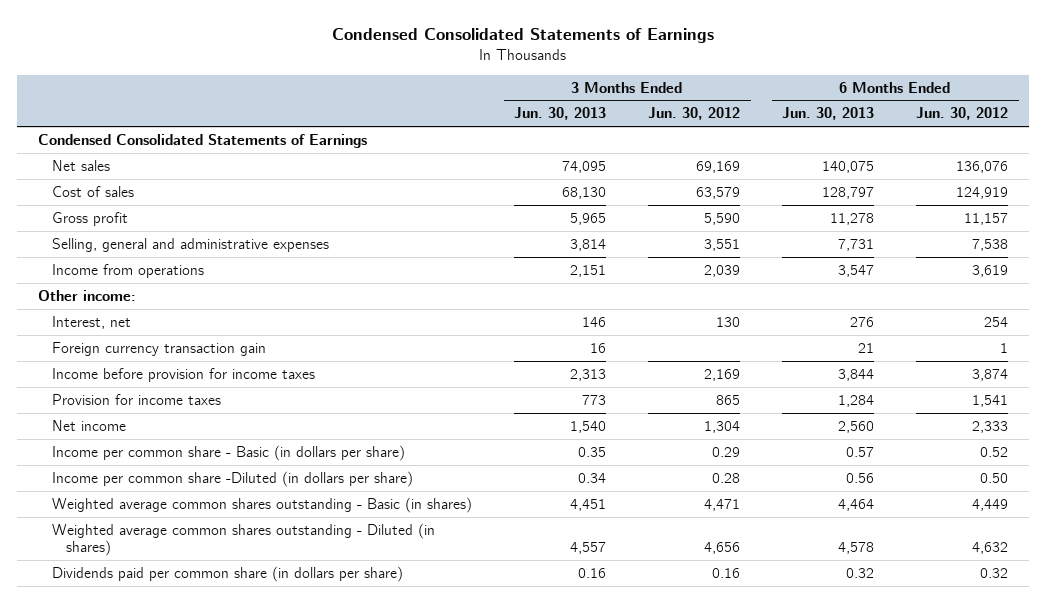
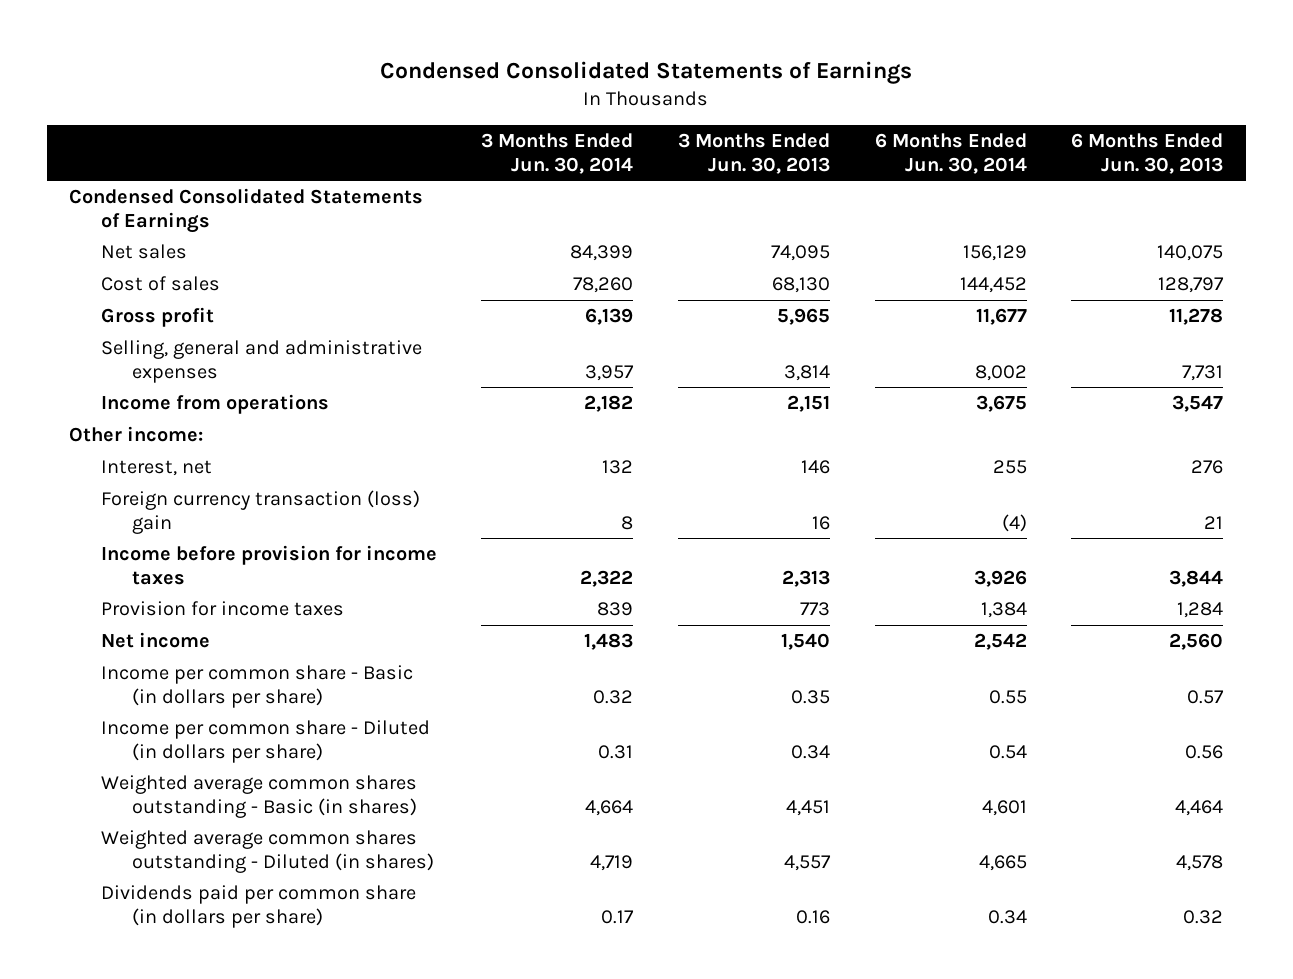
[648,107,741,121] Jun. 30, 2012 -> none
[916,107,1009,121] Jun. 30, 2012 -> none
none -> [481,133,634,174] 3 Months Ended Jun. 30, 2014
none -> [874,133,1027,174] 6 Months Ended Jun. 30, 2014
[52,341,267,356] Foreign currency transaction gain -> [100,490,420,534] Foreign currency transaction (loss) gain
[52,470,414,487] Income per common share -Diluted (in dollars per share) -> [100,720,430,763] Income per common share - Diluted (in dollars per share)

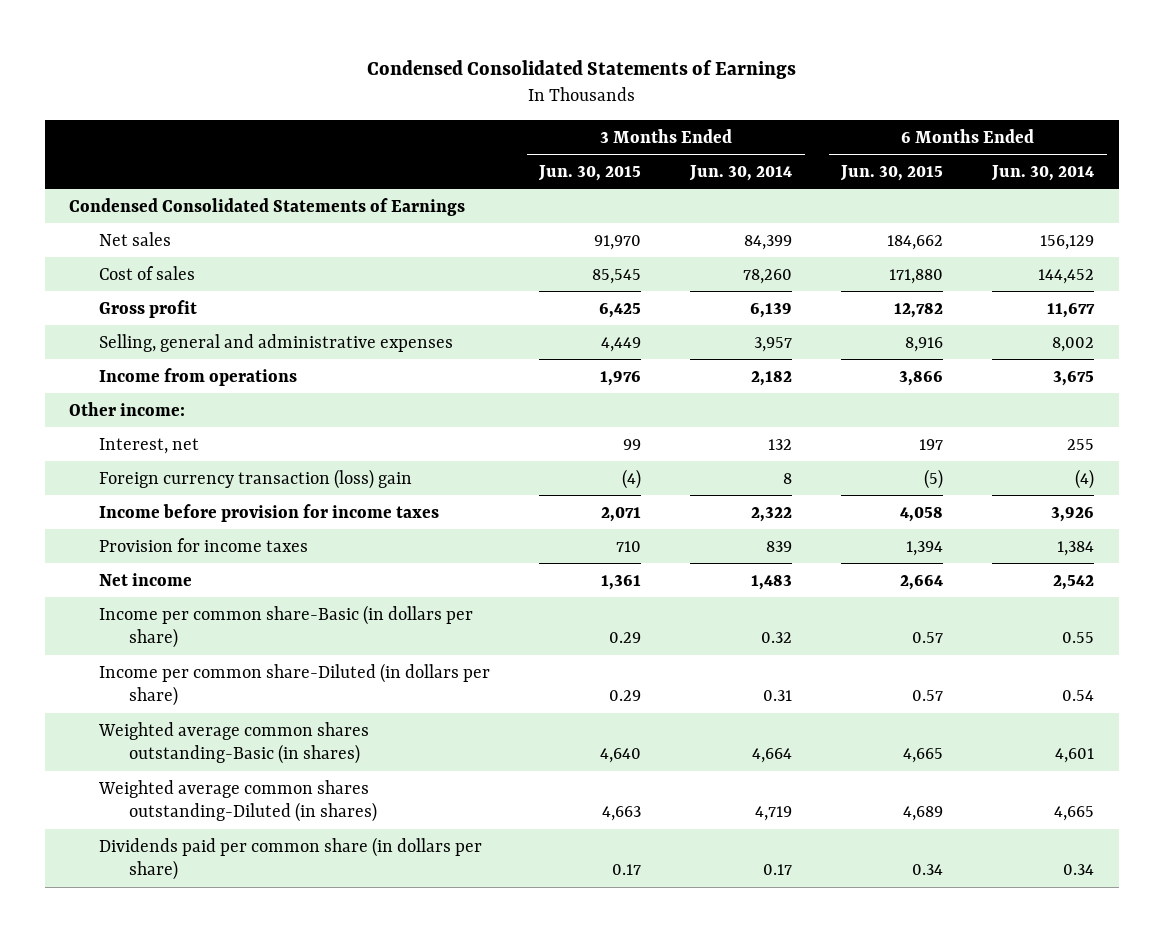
[677,133,830,174] 3 Months Ended Jun. 30, 2013 -> none
[1071,133,1224,174] 6 Months Ended Jun. 30, 2013 -> none
none -> [538,164,642,181] Jun. 30, 2015
none -> [840,164,944,181] Jun. 30, 2015
[100,665,413,708] Income per common share - Basic (in dollars per share) -> [99,604,474,649] Income per common share-Basic (in dollars per share)
[100,720,430,763] Income per common share - Diluted (in dollars per share) -> [99,662,491,707] Income per common share-Diluted (in dollars per share)
[100,775,417,818] Weighted average common shares outstanding - Basic (in shares) -> [98,721,370,765] Weighted average common shares outstanding-Basic (in shares)
[100,830,434,873] Weighted average common shares outstanding - Diluted (in shares) -> [98,779,378,823] Weighted average common shares outstanding-Diluted (in shares)

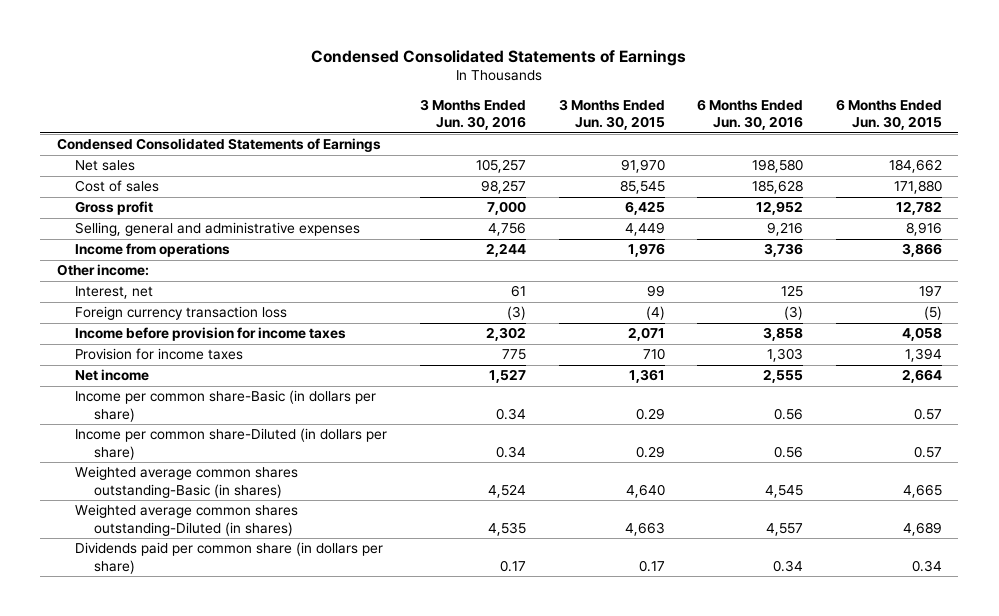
[689,164,793,181] Jun. 30, 2014 -> none
[991,164,1095,181] Jun. 30, 2014 -> none
none -> [420,98,527,130] 3 Months Ended Jun. 30, 2016
none -> [697,98,804,130] 6 Months Ended Jun. 30, 2016
[99,468,413,489] Foreign currency transaction (loss) gain -> [75,306,288,321] Foreign currency transaction loss

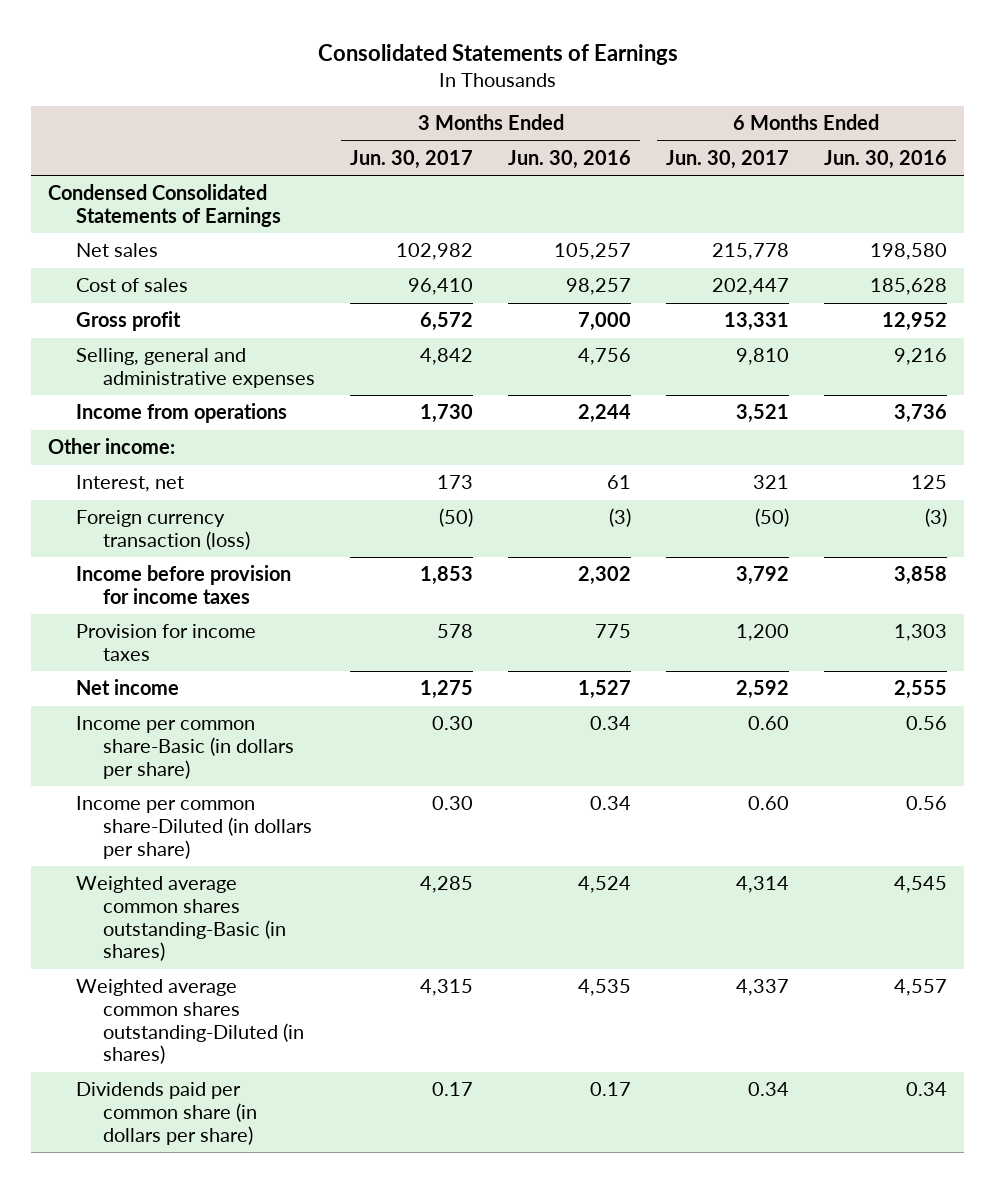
[311,49,687,66] Condensed Consolidated Statements of Earnings -> [317,43,678,65] Consolidated Statements of Earnings
[558,98,665,130] 3 Months Ended Jun. 30, 2015 -> none
[835,98,942,130] 6 Months Ended Jun. 30, 2015 -> none
none -> [350,149,474,169] Jun. 30, 2017
none -> [665,149,789,169] Jun. 30, 2017
[75,306,288,321] Foreign currency transaction loss -> [75,510,251,550] Foreign currency transaction (loss)

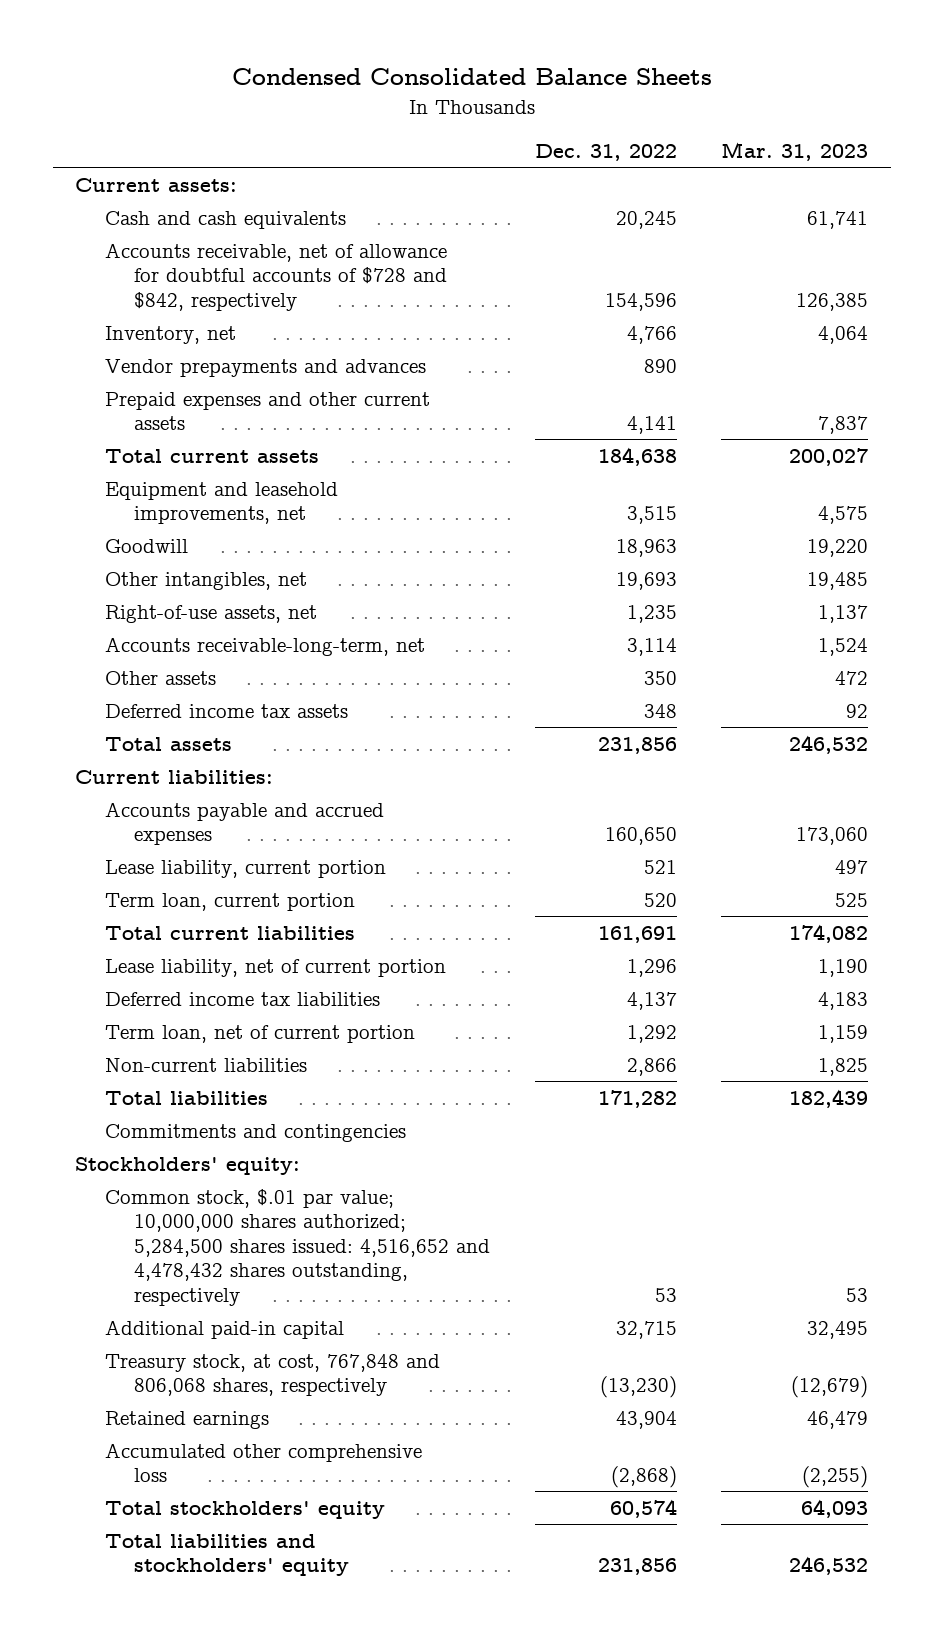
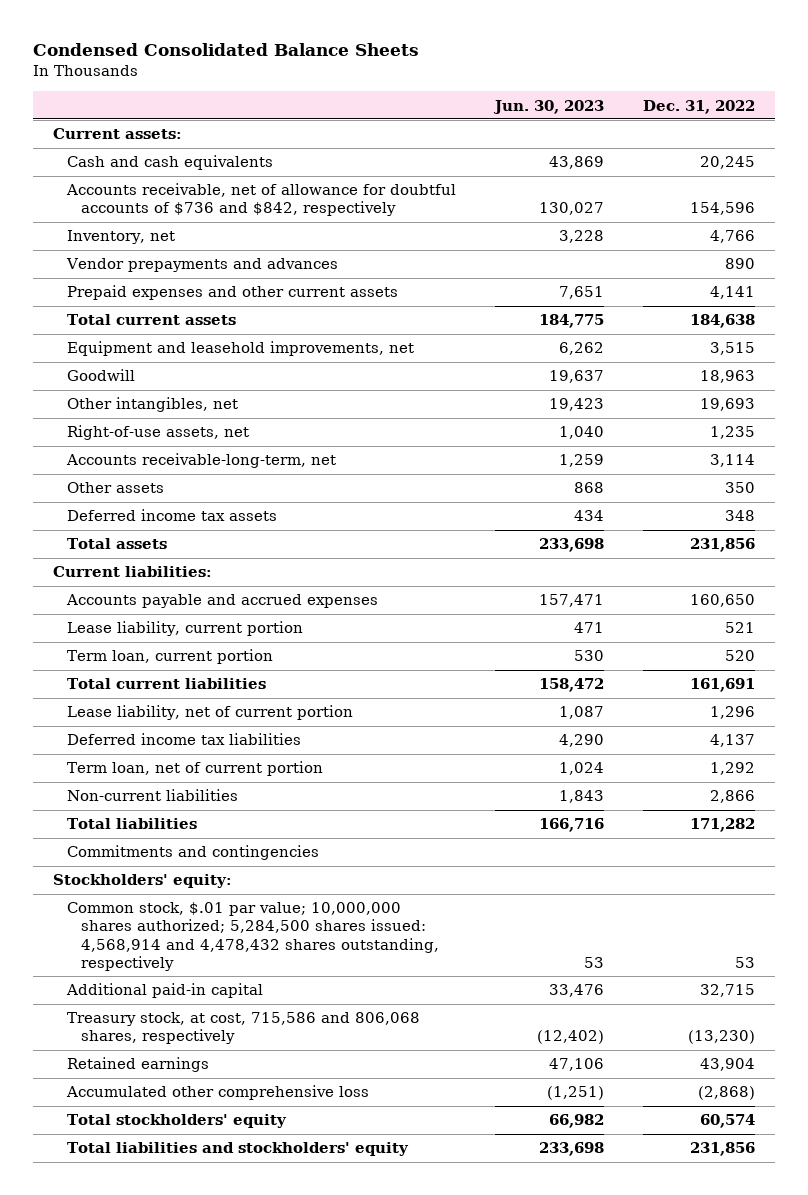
[721,142,869,162] Mar. 31, 2023 -> none
none -> [492,99,604,114] Jun. 30, 2023
[104,242,447,311] Accounts receivable, net of allowance for doubtful accounts of $728 and $842, respectively -> [65,183,456,217] Accounts receivable, net of allowance for doubtful accounts of $736 and $842, respectively
[104,1188,490,1306] Common stock, $.01 par value; 10,000,000 shares authorized; 5,284,500 shares issued: 4,516,652 and 4,478,432 shares outstanding, respectively -> [66,902,439,971] Common stock, $.01 par value; 10,000,000 shares authorized; 5,284,500 shares issued: 4,568,914 and 4,478,432 shares outstanding, respectively
[104,1353,440,1397] Treasury stock, at cost, 767,848 and 806,068 shares, respectively -> [66,1012,420,1045] Treasury stock, at cost, 715,586 and 806,068 shares, respectively

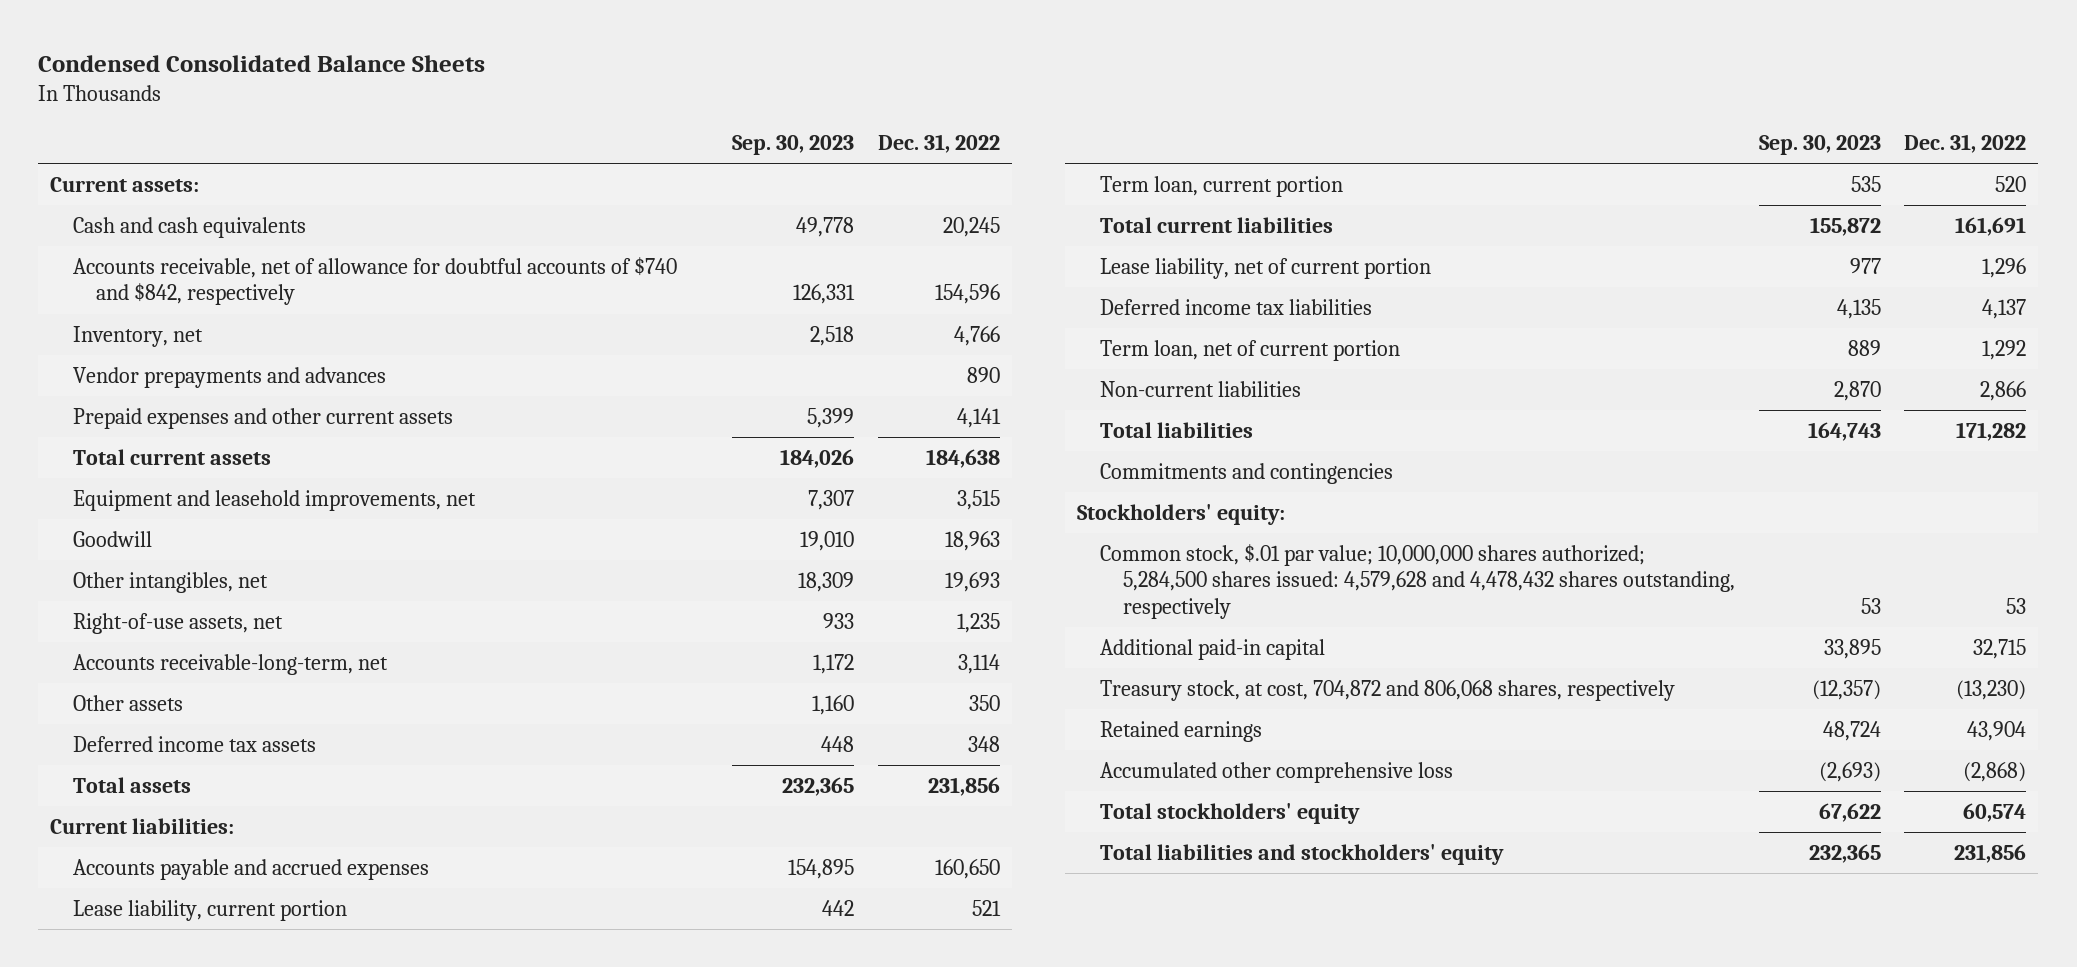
[492,99,604,114] Jun. 30, 2023 -> none
none -> [732,134,855,155] Sep. 30, 2023
[65,183,456,217] Accounts receivable, net of allowance for doubtful accounts of $736 and $842, respectively -> [73,256,678,306] Accounts receivable, net of allowance for doubtful accounts of $740 and $842, respectively
[66,902,439,971] Common stock, $.01 par value; 10,000,000 shares authorized; 5,284,500 shares issued: 4,568,914 and 4,478,432 shares outstanding, respectively -> [1099,543,1736,620] Common stock, $.01 par value; 10,000,000 shares authorized; 5,284,500 shares issued: 4,579,628 and 4,478,432 shares outstanding, respectively
[66,1012,420,1045] Treasury stock, at cost, 715,586 and 806,068 shares, respectively -> [1099,679,1675,701] Treasury stock, at cost, 704,872 and 806,068 shares, respectively

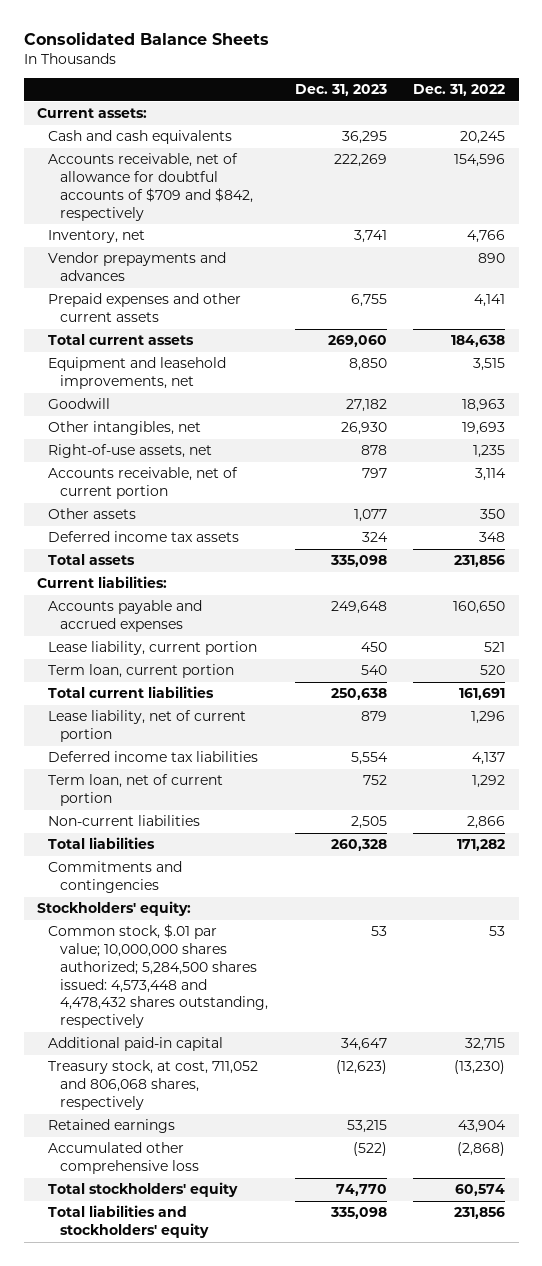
[38,54,486,72] Condensed Consolidated Balance Sheets -> [23,32,269,46] Consolidated Balance Sheets
[732,134,855,155] Sep. 30, 2023 -> none
none -> [294,84,387,97] Dec. 31, 2023
[73,256,678,306] Accounts receivable, net of allowance for doubtful accounts of $740 and $842, respectively -> [48,153,253,221] Accounts receivable, net of allowance for doubtful accounts of $709 and $842, respectively
[73,653,389,675] Accounts receivable-long-term, net -> [48,467,239,500] Accounts receivable, net of current portion
[1099,543,1736,620] Common stock, $.01 par value; 10,000,000 shares authorized; 5,284,500 shares issued: 4,579,628 and 4,478,432 shares outstanding, respectively -> [48,924,268,1028] Common stock, $.01 par value; 10,000,000 shares authorized; 5,284,500 shares issued: 4,573,448 and 4,478,432 shares outstanding, respectively
[1099,679,1675,701] Treasury stock, at cost, 704,872 and 806,068 shares, respectively -> [48,1060,259,1110] Treasury stock, at cost, 711,052 and 806,068 shares, respectively

